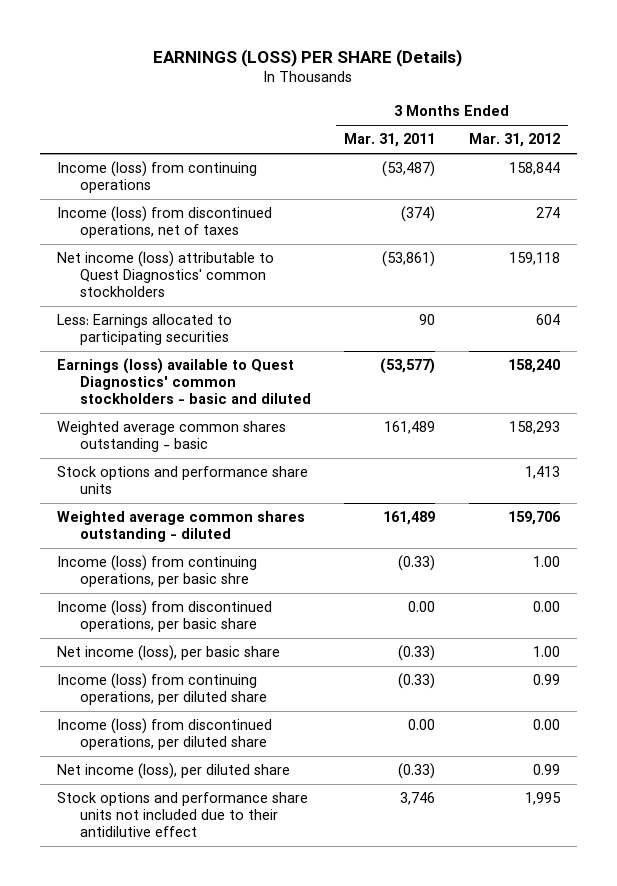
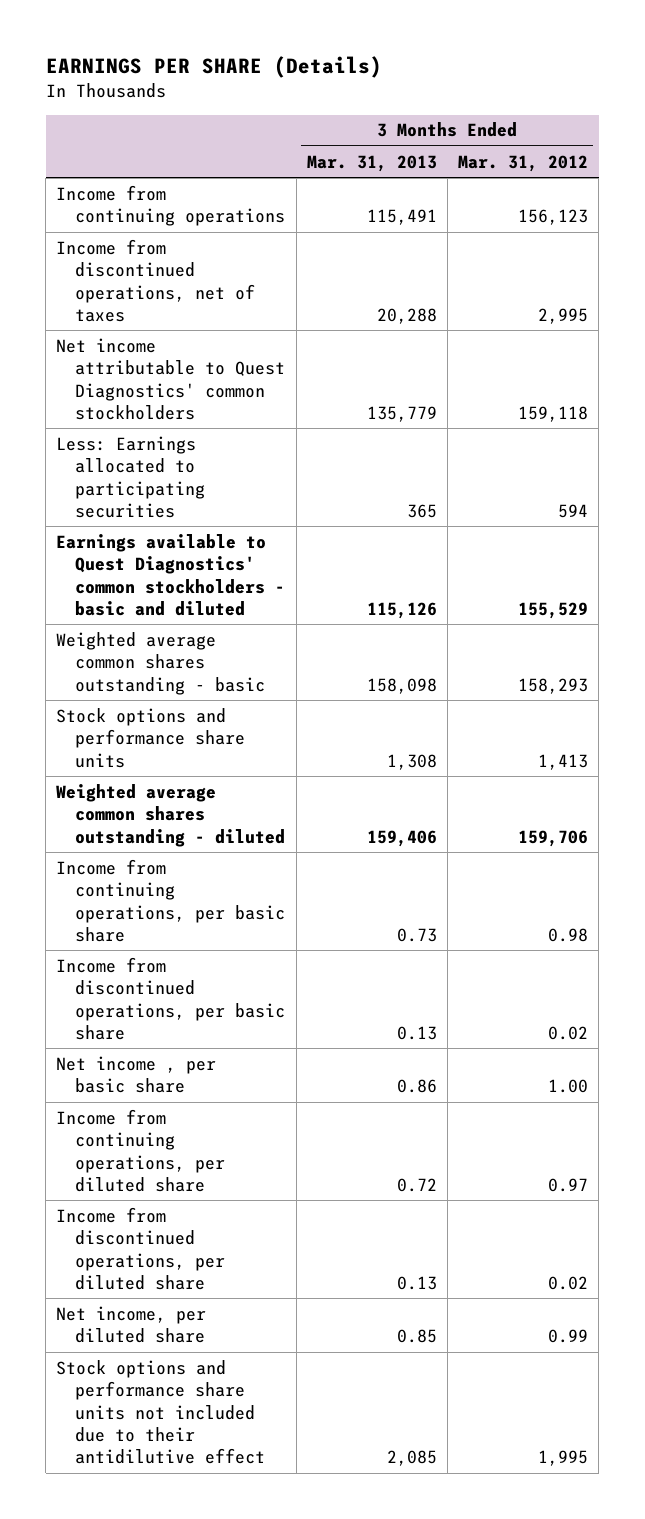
[153,48,463,67] EARNINGS (LOSS) PER SHARE (Details) -> [45,56,382,79] EARNINGS PER SHARE (Details)
[344,133,436,148] Mar. 31, 2011 -> none
none -> [306,154,437,172] Mar. 31, 2013
[56,161,257,194] Income (loss) from continuing operations -> [56,184,286,227] Income from continuing operations
[509,162,561,176] 158,844 -> [518,209,589,226] 156,123
[56,206,272,239] Income (loss) from discontinued operations, net of taxes -> [56,238,256,323] Income from discontinued operations, net of taxes
[536,207,561,219] 274 -> [538,308,589,325] 2,995
[56,251,274,298] Net income (loss) attributable to Quest Diagnostics' common stockholders -> [56,337,286,421] Net income attributable to Quest Diagnostics' common stockholders
[536,314,561,326] 604 -> [558,504,589,519] 594
[56,358,311,405] Earnings (loss) available to Quest Diagnostics' common stockholders - basic and diluted -> [56,533,286,617] Earnings available to Quest Diagnostics' common stockholders - basic and diluted
[508,359,561,374] 158,240 -> [518,602,589,620] 155,529
[56,555,257,588] Income (loss) from continuing operations, per basic shre -> [56,858,286,943] Income from continuing operations, per basic share
[533,556,561,568] 1.00 -> [548,928,589,943] 0.98
[56,600,272,633] Income (loss) from discontinued operations, per basic share -> [56,956,286,1041] Income from discontinued operations, per basic share
[533,601,561,613] 0.00 -> [548,1026,589,1041] 0.02
[56,645,280,662] Net income (loss), per basic share -> [56,1055,217,1094] Net income , per basic share
[56,673,267,706] Income (loss) from continuing operations, per diluted share -> [56,1108,226,1193] Income from continuing operations, per diluted share
[533,674,561,686] 0.99 -> [548,1178,589,1193] 0.97
[56,718,272,751] Income (loss) from discontinued operations, per diluted share -> [56,1206,226,1291] Income from discontinued operations, per diluted share
[533,719,561,731] 0.00 -> [548,1276,589,1291] 0.02
[56,763,290,780] Net income (loss), per diluted share -> [56,1305,207,1344] Net income, per diluted share

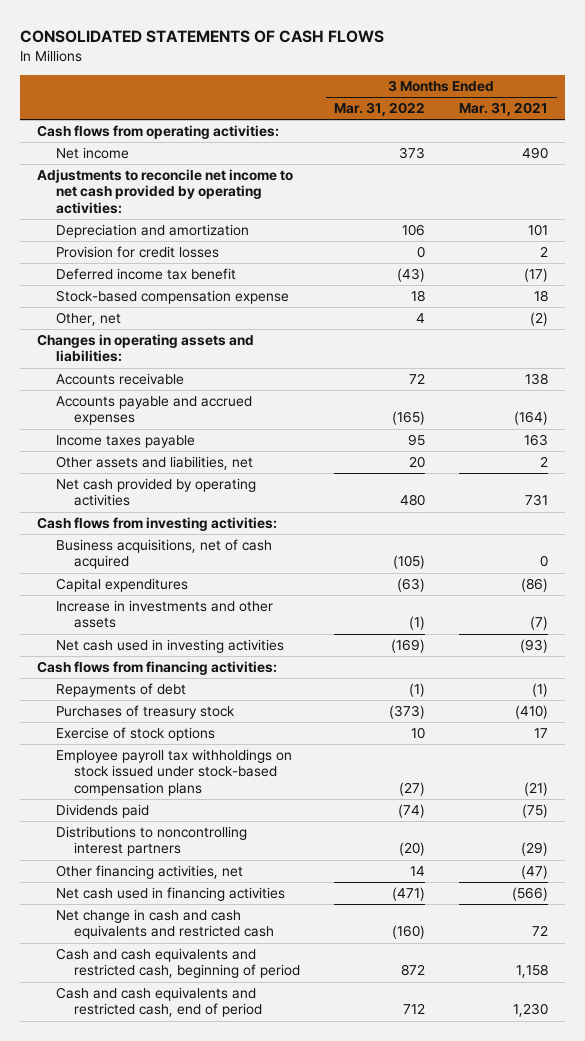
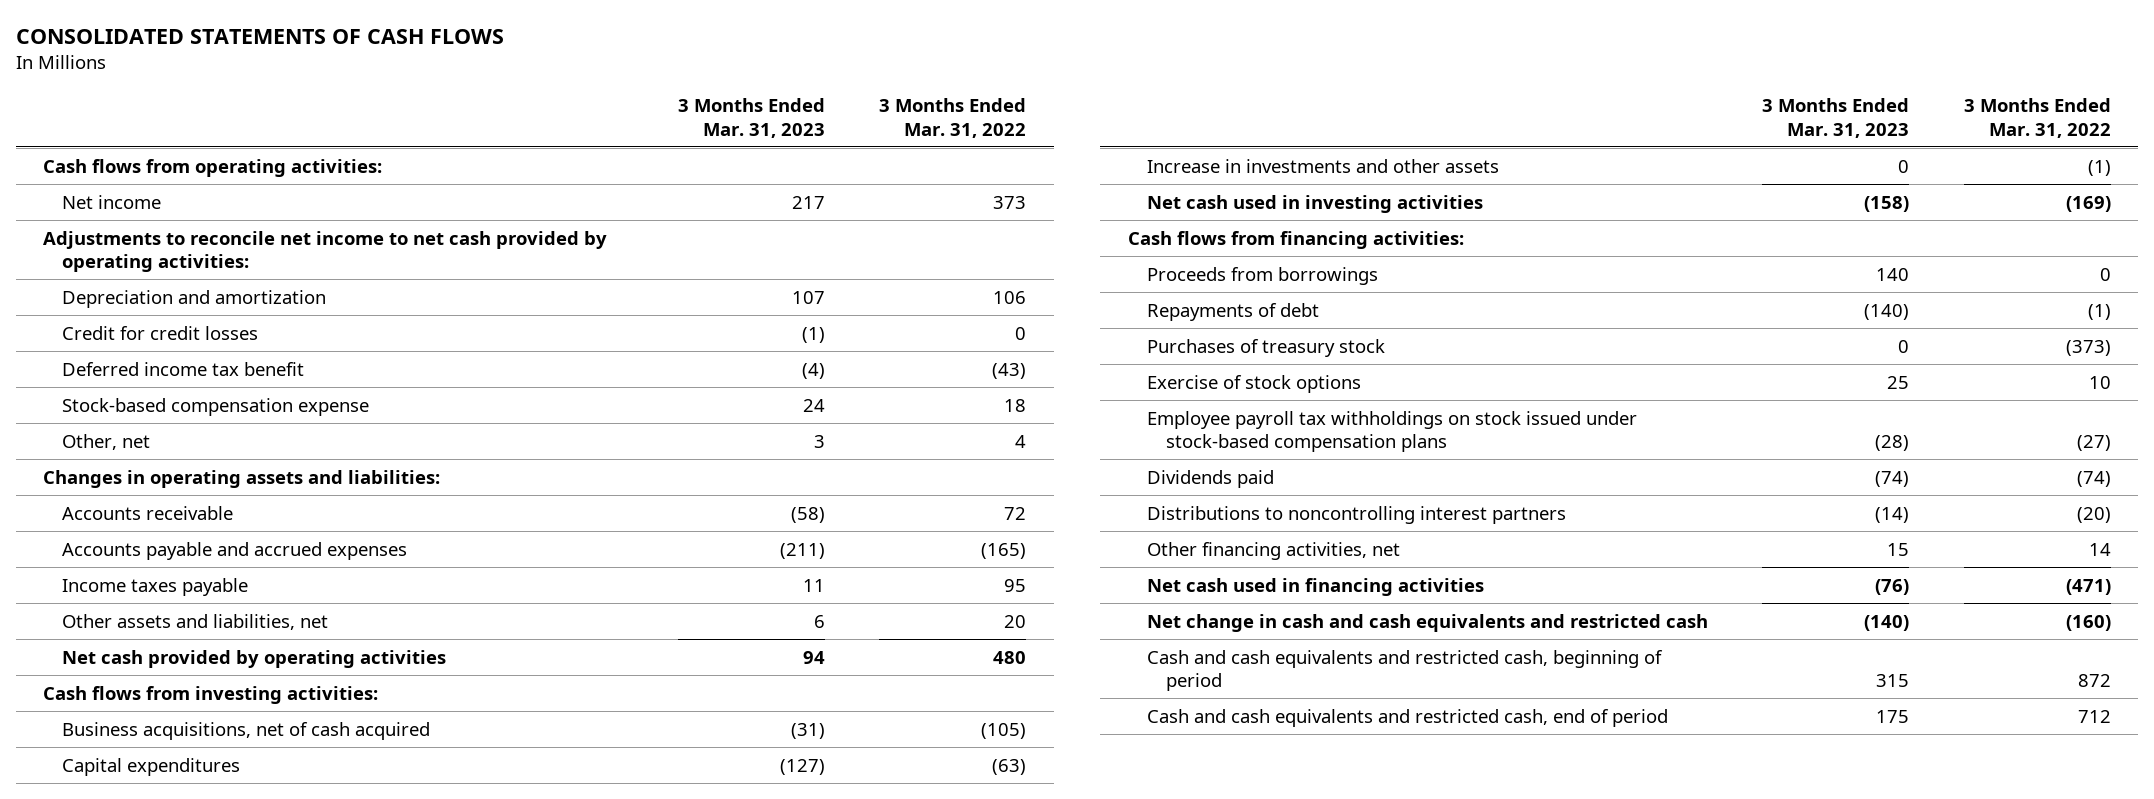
[459,102,549,117] Mar. 31, 2021 -> none
none -> [677,98,825,138] 3 Months Ended Mar. 31, 2023
[55,246,219,259] Provision for credit losses -> [61,325,258,340] Credit for credit losses
none -> [1146,266,1378,285] Proceeds from borrowings

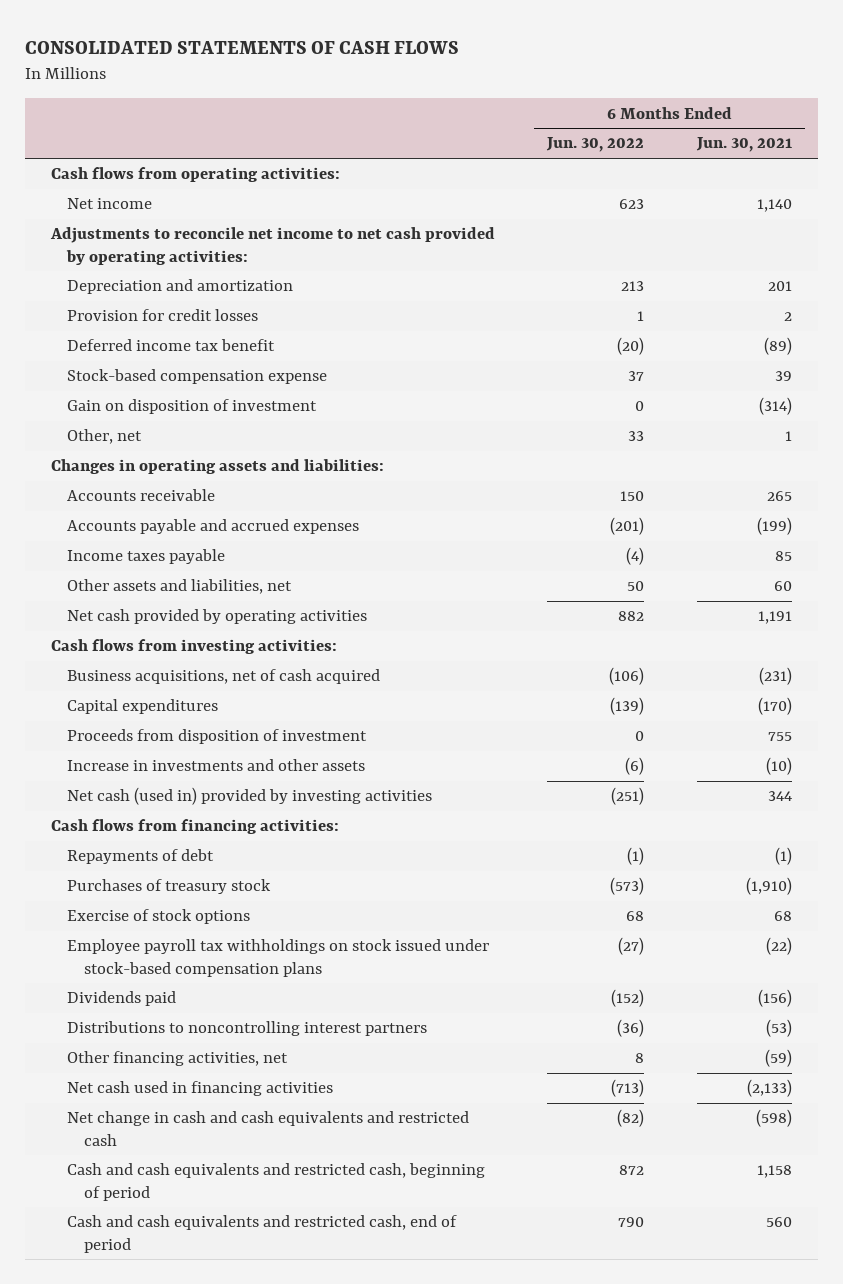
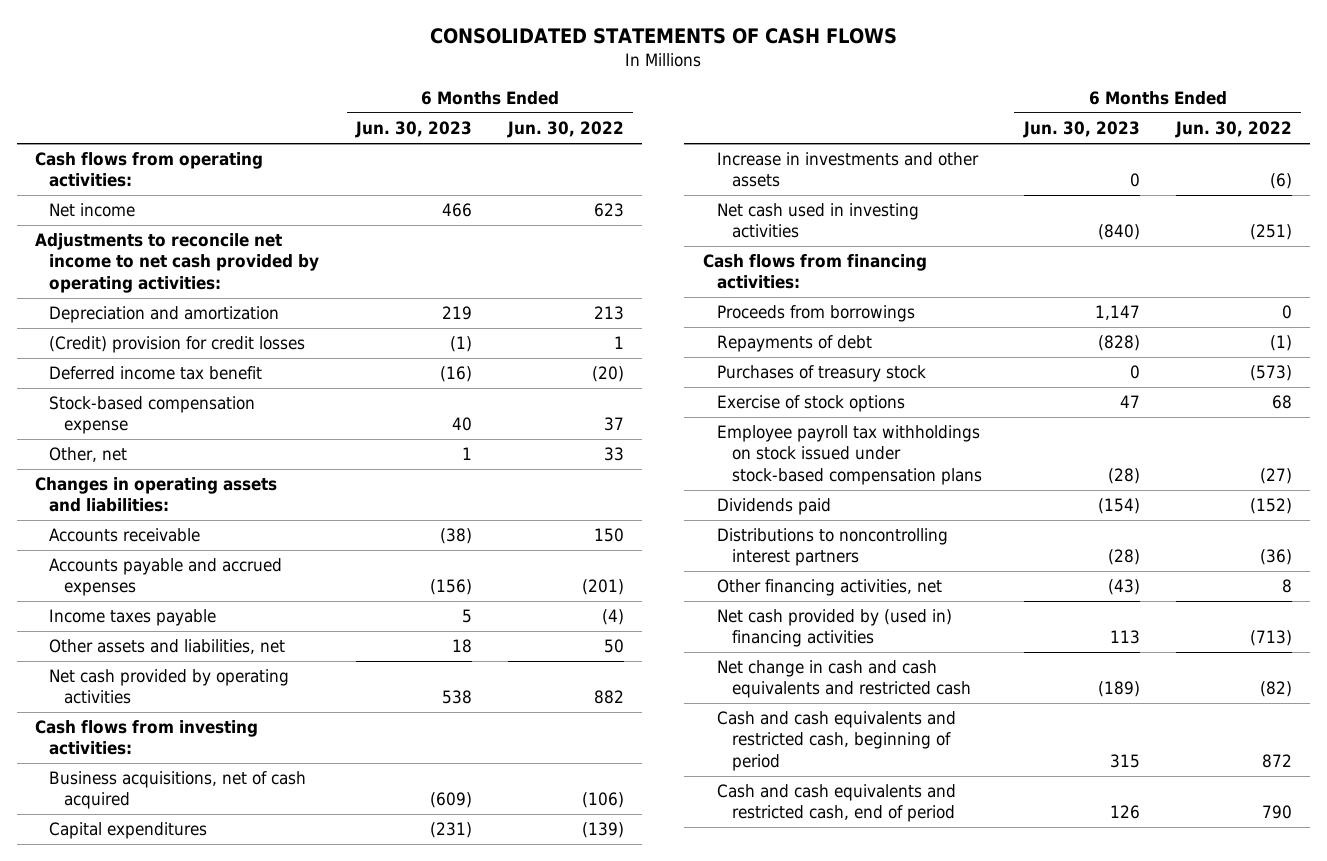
[696,137,793,153] Jun. 30, 2021 -> none
none -> [354,121,472,139] Jun. 30, 2023
[67,309,259,322] Provision for credit losses -> [49,336,306,354] (Credit) provision for credit losses
[67,399,318,415] Gain on disposition of investment -> none
[67,729,368,745] Proceeds from disposition of investment -> none
[67,787,433,806] Net cash (used in) provided by investing activities -> [717,203,920,239] Net cash used in investing activities
none -> [717,305,916,323] Proceeds from borrowings
[67,1081,334,1097] Net cash used in financing activities -> [717,609,953,648] Net cash provided by (used in) financing activities

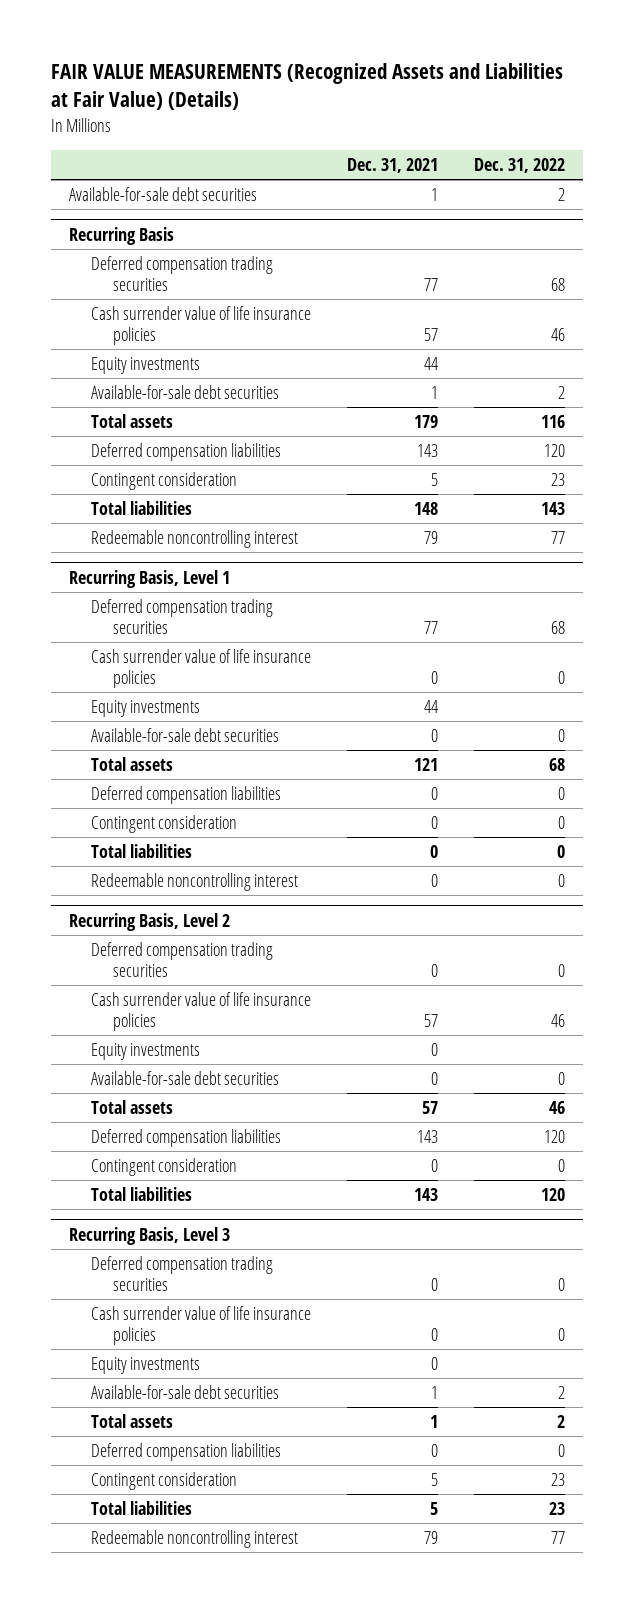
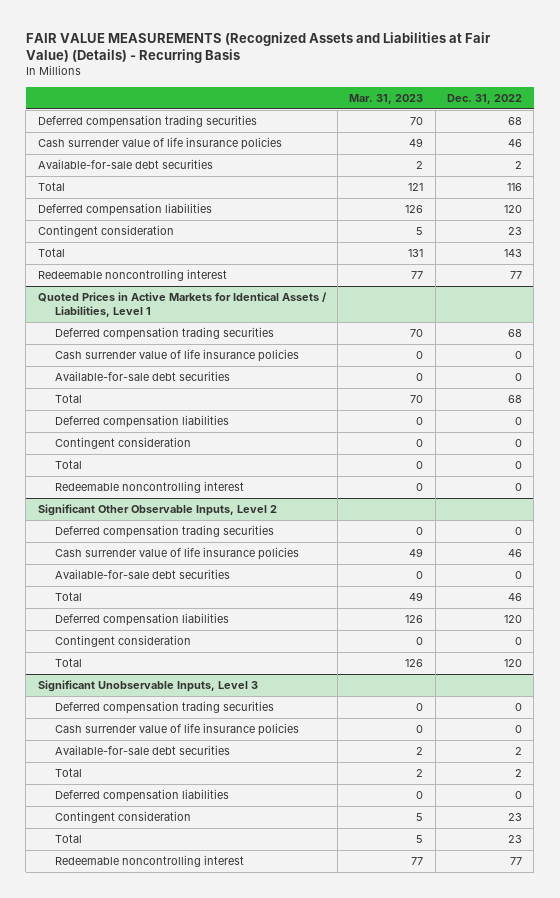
[50,63,563,111] FAIR VALUE MEASUREMENTS (Recognized Assets and Liabilities at Fair Value) (Details) -> [25,32,491,64] FAIR VALUE MEASUREMENTS (Recognized Assets and Liabilities at Fair Value) (Details) - Recurring Basis
[346,158,438,174] Dec. 31, 2021 -> none
none -> [349,93,424,104] Mar. 31, 2023
[68,187,257,202] Available-for-sale debt securities -> none
[68,226,174,245] Recurring Basis -> none
[90,357,200,375] Equity investments -> none
[90,414,173,429] Total assets -> [37,182,65,192] Total
[90,501,192,516] Total liabilities -> [37,248,65,258] Total
[68,569,230,588] Recurring Basis, Level 1 -> none
none -> [37,292,327,317] Quoted Prices in Active Markets for Identical Assets / Liabilities, Level 1
[90,700,200,718] Equity investments -> none
[90,757,173,772] Total assets -> [55,394,83,404] Total
[90,844,192,859] Total liabilities -> [55,460,83,470] Total
[68,912,230,931] Recurring Basis, Level 2 -> none
none -> [37,504,277,517] Significant Other Observable Inputs, Level 2
[90,1043,200,1061] Equity investments -> none
[90,1100,173,1115] Total assets -> [55,592,83,602] Total
[68,1226,230,1245] Recurring Basis, Level 3 -> none
[90,1187,192,1202] Total liabilities -> [55,658,83,668] Total
none -> [37,680,258,693] Significant Unobservable Inputs, Level 3
[90,1357,200,1375] Equity investments -> none
[90,1414,173,1429] Total assets -> [55,768,83,778] Total
[90,1501,192,1516] Total liabilities -> [55,834,83,844] Total

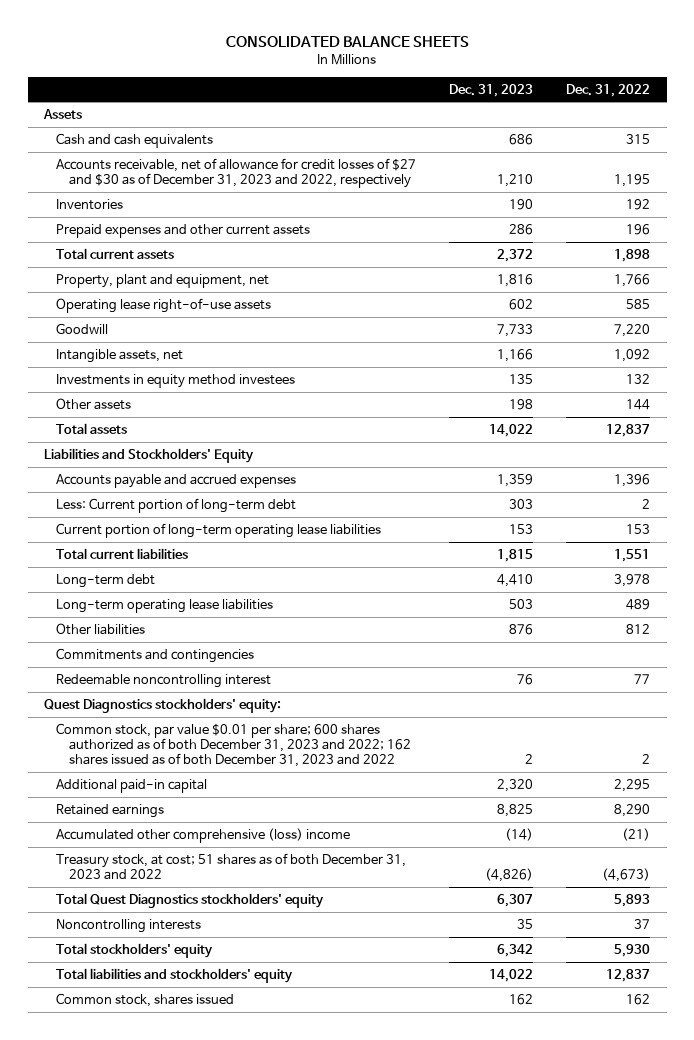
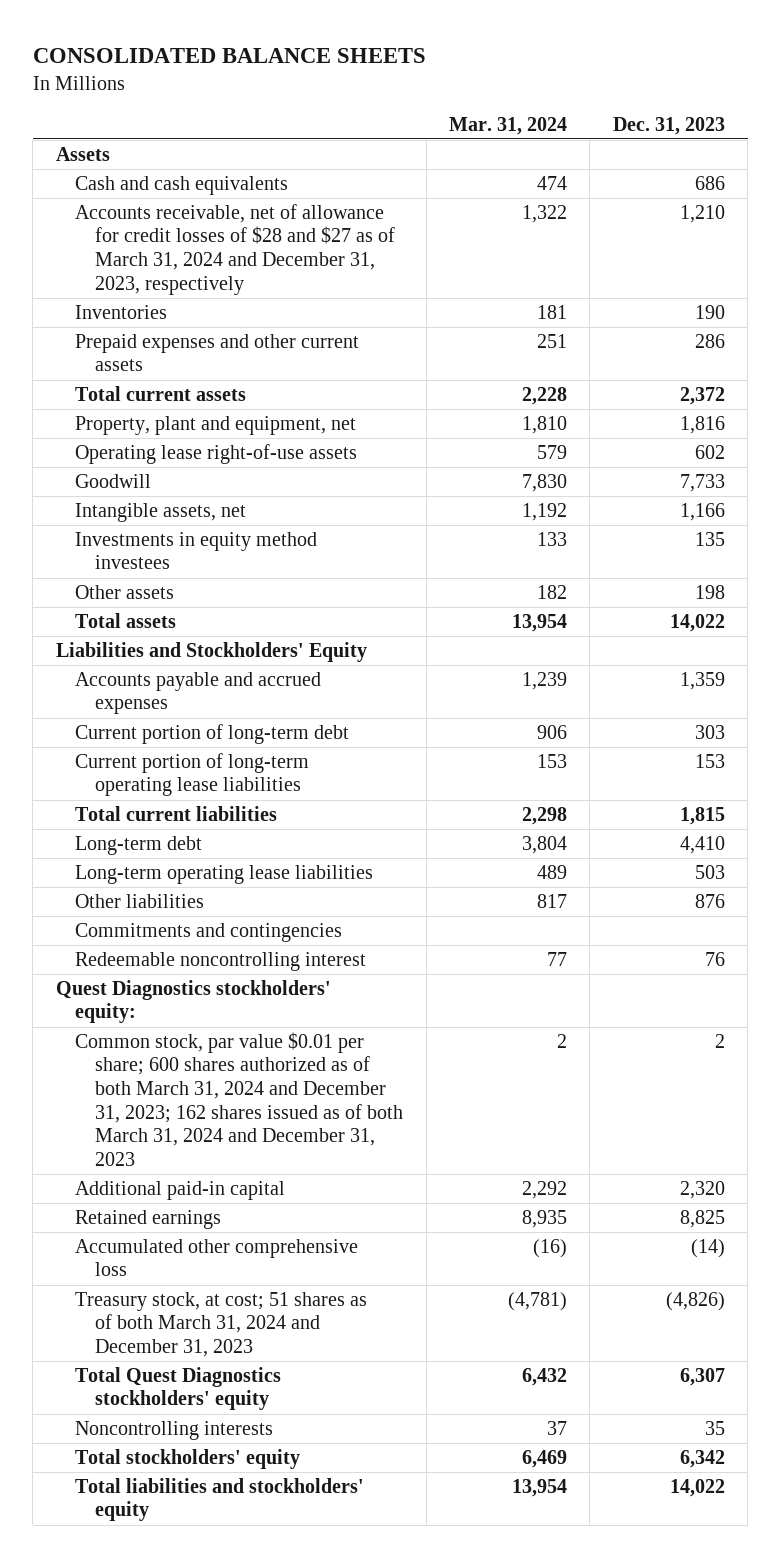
[566,83,651,97] Dec. 31, 2022 -> none
none -> [448,116,567,135] Mar. 31, 2024
[56,157,417,189] Accounts receivable, net of allowance for credit losses of $27 and $30 as of December 31, 2023 and 2022, respectively -> [75,203,396,295] Accounts receivable, net of allowance for credit losses of $28 and $27 as of March 31, 2024 and December 31, 2023, respectively
[56,497,297,513] Less: Current portion of long-term debt -> [75,723,350,744] Current portion of long-term debt
[56,722,411,768] Common stock, par value $0.01 per share; 600 shares authorized as of both December 31, 2023 and 2022; 162 shares issued as of both December 31, 2023 and 2022 -> [75,1031,404,1166] Common stock, par value $0.01 per share; 600 shares authorized as of both March 31, 2024 and December 31, 2023; 162 shares issued as of both March 31, 2024 and December 31, 2023
[56,827,351,843] Accumulated other comprehensive (loss) income -> [75,1238,359,1277] Accumulated other comprehensive loss
[56,852,407,881] Treasury stock, at cost; 51 shares as of both December 31, 2023 and 2022 -> [75,1291,368,1358] Treasury stock, at cost; 51 shares as of both March 31, 2024 and December 31, 2023
[56,992,235,1007] Common stock, shares issued -> none

